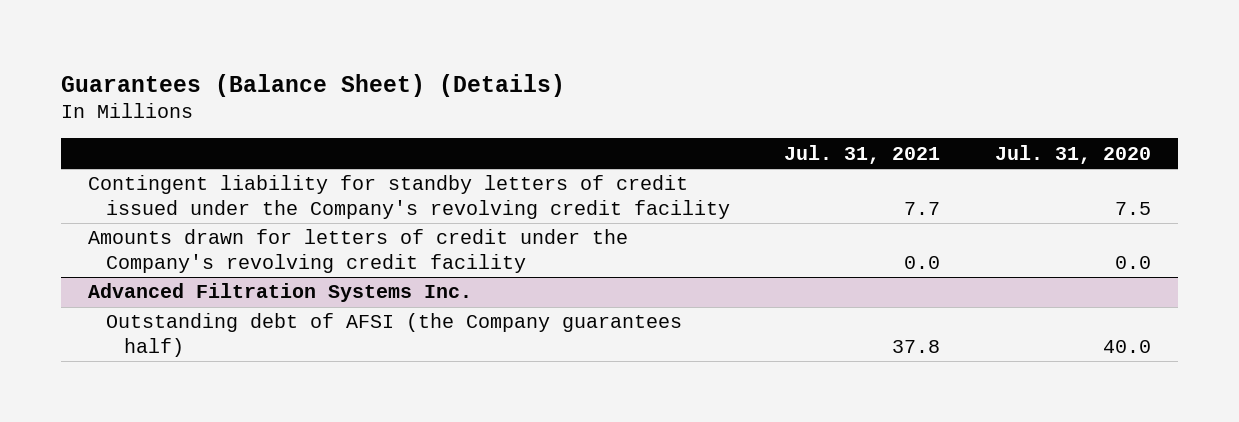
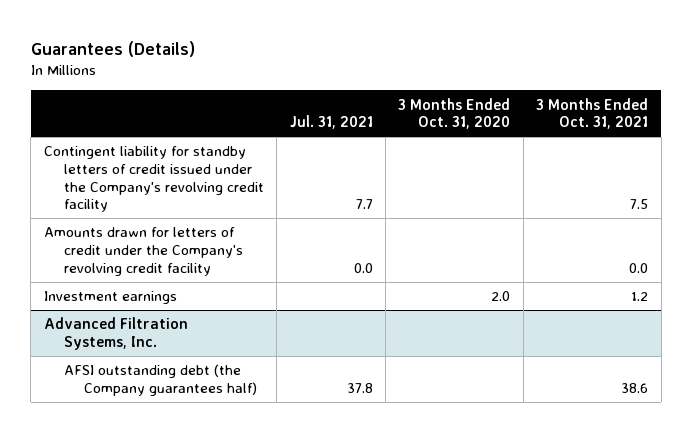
[60,73,565,97] Guarantees (Balance Sheet) (Details) -> [30,40,195,57] Guarantees (Details)
[994,144,1151,164] Jul. 31, 2020 -> none
none -> [398,97,511,130] 3 Months Ended Oct. 31, 2020
none -> [536,97,649,130] 3 Months Ended Oct. 31, 2021
none -> [43,291,177,305] Investment earnings
[88,283,473,303] Advanced Filtration Systems Inc. -> [43,317,188,350] Advanced Filtration Systems, Inc.
[106,313,683,357] Outstanding debt of AFSI (the Company guarantees half) -> [63,364,257,396] AFSI outstanding debt (the Company guarantees half)

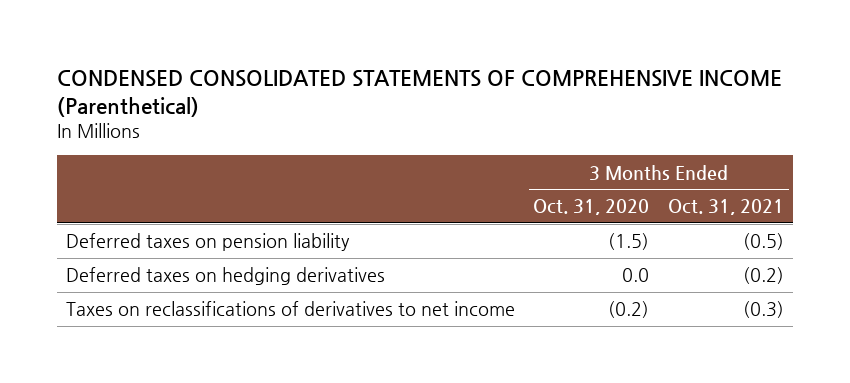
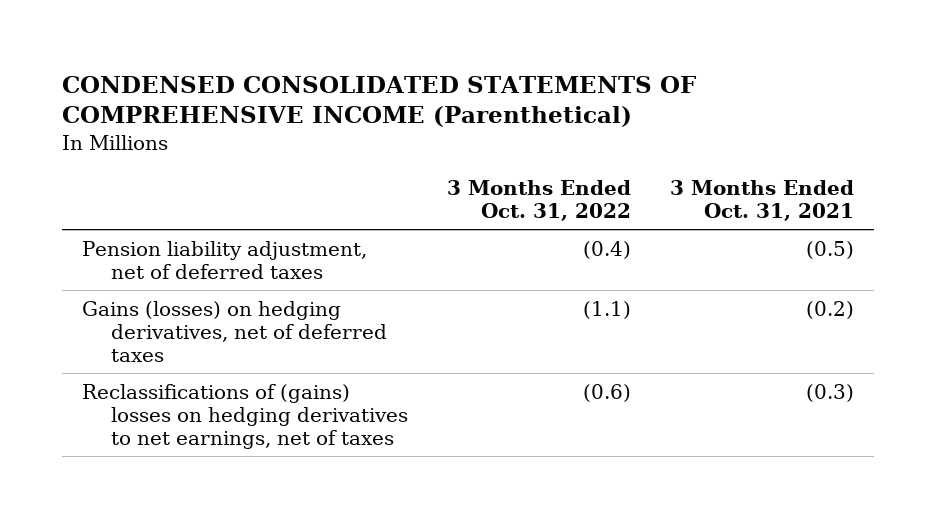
[533,199,650,216] Oct. 31, 2020 -> none
none -> [447,179,632,222] 3 Months Ended Oct. 31, 2022
[66,233,351,252] Deferred taxes on pension liability -> [81,240,367,279] Pension liability adjustment, net of deferred taxes
[66,267,386,286] Deferred taxes on hedging derivatives -> [81,300,388,363] Gains (losses) on hedging derivatives, net of deferred taxes
[66,301,516,317] Taxes on reclassifications of derivatives to net income -> [81,383,409,450] Reclassifications of (gains) losses on hedging derivatives to net earnings, net of taxes

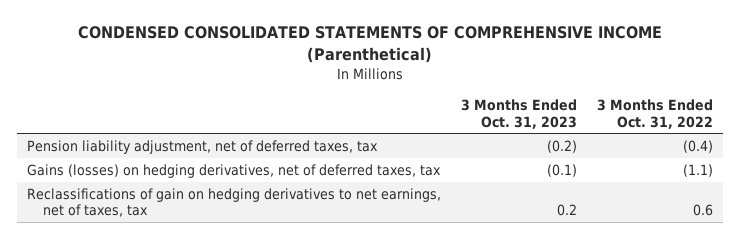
[670,179,855,222] 3 Months Ended Oct. 31, 2021 -> none
none -> [460,98,577,129] 3 Months Ended Oct. 31, 2023
[81,240,367,279] Pension liability adjustment, net of deferred taxes -> [26,139,378,154] Pension liability adjustment, net of deferred taxes, tax
[81,300,388,363] Gains (losses) on hedging derivatives, net of deferred taxes -> [26,163,441,178] Gains (losses) on hedging derivatives, net of deferred taxes, tax
[81,383,409,450] Reclassifications of (gains) losses on hedging derivatives to net earnings, net of taxes -> [26,187,441,218] Reclassifications of gain on hedging derivatives to net earnings, net of taxes, tax
[583,383,632,402] (0.6) -> [692,204,713,217] 0.6

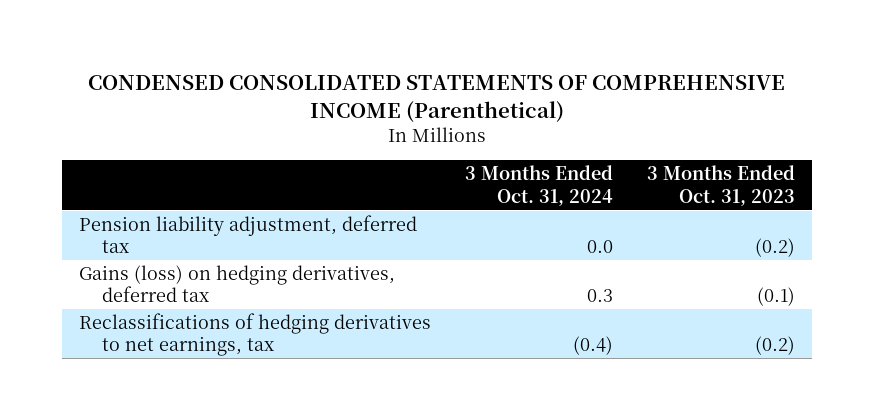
[596,98,713,129] 3 Months Ended Oct. 31, 2022 -> none
none -> [464,165,613,206] 3 Months Ended Oct. 31, 2024
[26,139,378,154] Pension liability adjustment, net of deferred taxes, tax -> [79,214,418,254] Pension liability adjustment, deferred tax
[26,163,441,178] Gains (losses) on hedging derivatives, net of deferred taxes, tax -> [79,264,396,303] Gains (loss) on hedging derivatives, deferred tax
[26,187,441,218] Reclassifications of gain on hedging derivatives to net earnings, net of taxes, tax -> [79,312,432,357] Reclassifications of hedging derivatives to net earnings, tax
[556,204,577,217] 0.2 -> [754,336,795,356] (0.2)

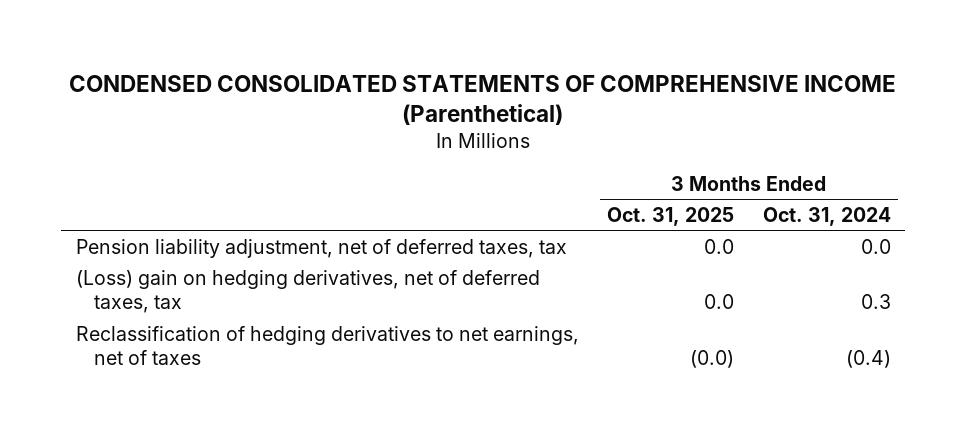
[646,165,795,206] 3 Months Ended Oct. 31, 2023 -> none
none -> [607,206,735,226] Oct. 31, 2025
[79,214,418,254] Pension liability adjustment, deferred tax -> [75,238,567,258] Pension liability adjustment, net of deferred taxes, tax
[79,264,396,303] Gains (loss) on hedging derivatives, deferred tax -> [75,269,540,314] (Loss) gain on hedging derivatives, net of deferred taxes, tax
[79,312,432,357] Reclassifications of hedging derivatives to net earnings, tax -> [75,325,579,366] Reclassification of hedging derivatives to net earnings, net of taxes

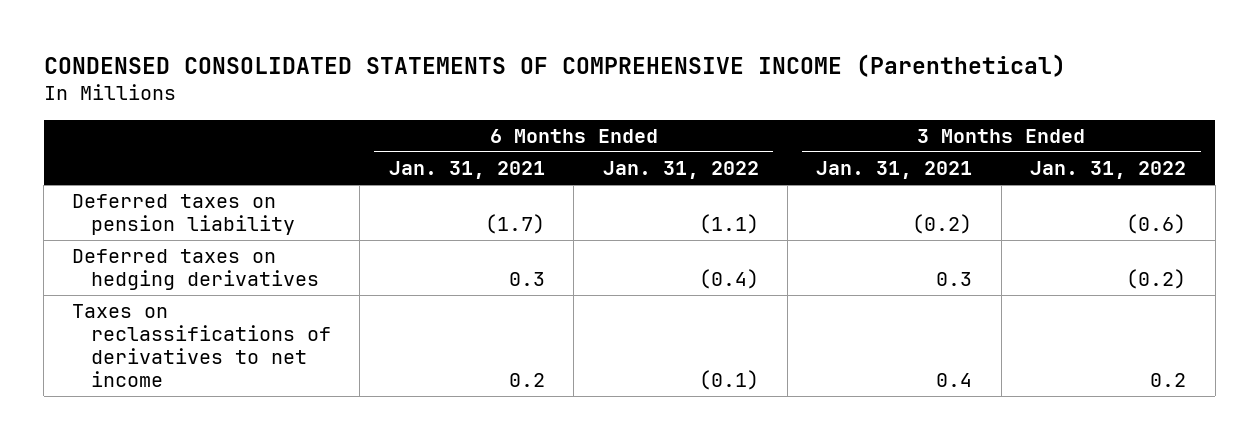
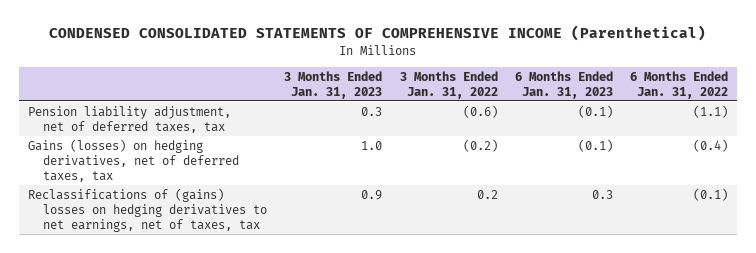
[388,161,545,180] Jan. 31, 2021 -> none
[816,161,973,180] Jan. 31, 2021 -> none
none -> [284,70,383,99] 3 Months Ended Jan. 31, 2023
none -> [515,70,614,99] 6 Months Ended Jan. 31, 2023
[72,194,295,236] Deferred taxes on pension liability -> [27,105,231,133] Pension liability adjustment, net of deferred taxes, tax
[72,249,319,291] Deferred taxes on hedging derivatives -> [27,138,240,182] Gains (losses) on hedging derivatives, net of deferred taxes, tax
[72,304,331,387] Taxes on reclassifications of derivatives to net income -> [27,187,268,232] Reclassifications of (gains) losses on hedging derivatives to net earnings, net of taxes, tax

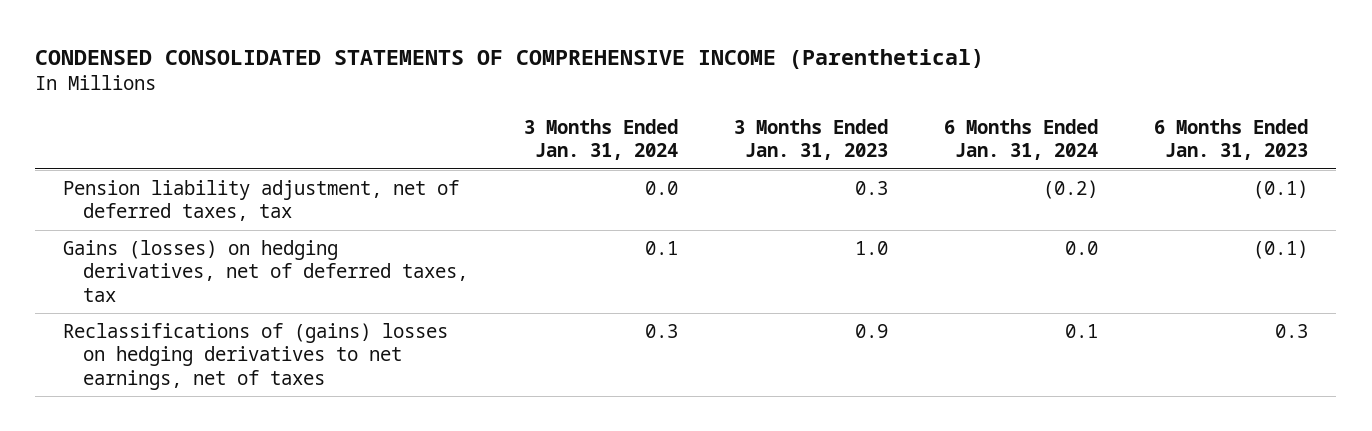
[399,70,498,99] 3 Months Ended Jan. 31, 2022 -> none
[630,70,729,99] 6 Months Ended Jan. 31, 2022 -> none
none -> [524,118,679,161] 3 Months Ended Jan. 31, 2024
none -> [944,118,1099,161] 6 Months Ended Jan. 31, 2024
[27,187,268,232] Reclassifications of (gains) losses on hedging derivatives to net earnings, net of taxes, tax -> [63,322,449,390] Reclassifications of (gains) losses on hedging derivatives to net earnings, net of taxes

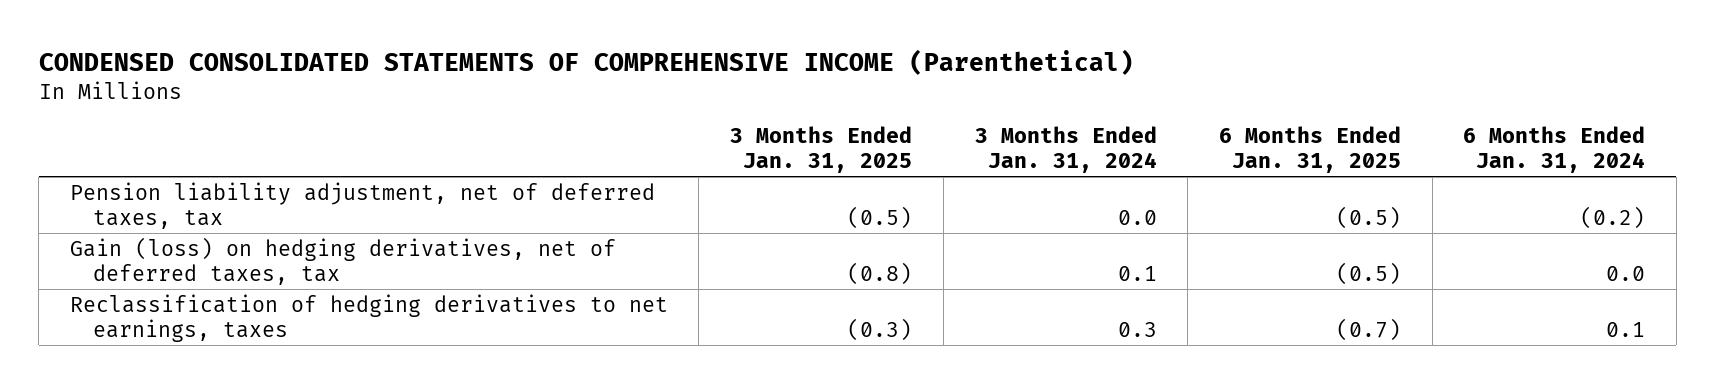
[734,118,889,161] 3 Months Ended Jan. 31, 2023 -> none
[1154,118,1309,161] 6 Months Ended Jan. 31, 2023 -> none
none -> [730,126,913,173] 3 Months Ended Jan. 31, 2025
none -> [1218,126,1401,173] 6 Months Ended Jan. 31, 2025
[63,239,468,302] Gains (losses) on hedging derivatives, net of deferred taxes, tax -> [69,237,616,285] Gain (loss) on hedging derivatives, net of deferred taxes, tax
[63,322,449,390] Reclassifications of (gains) losses on hedging derivatives to net earnings, net of taxes -> [69,294,668,342] Reclassification of hedging derivatives to net earnings, taxes

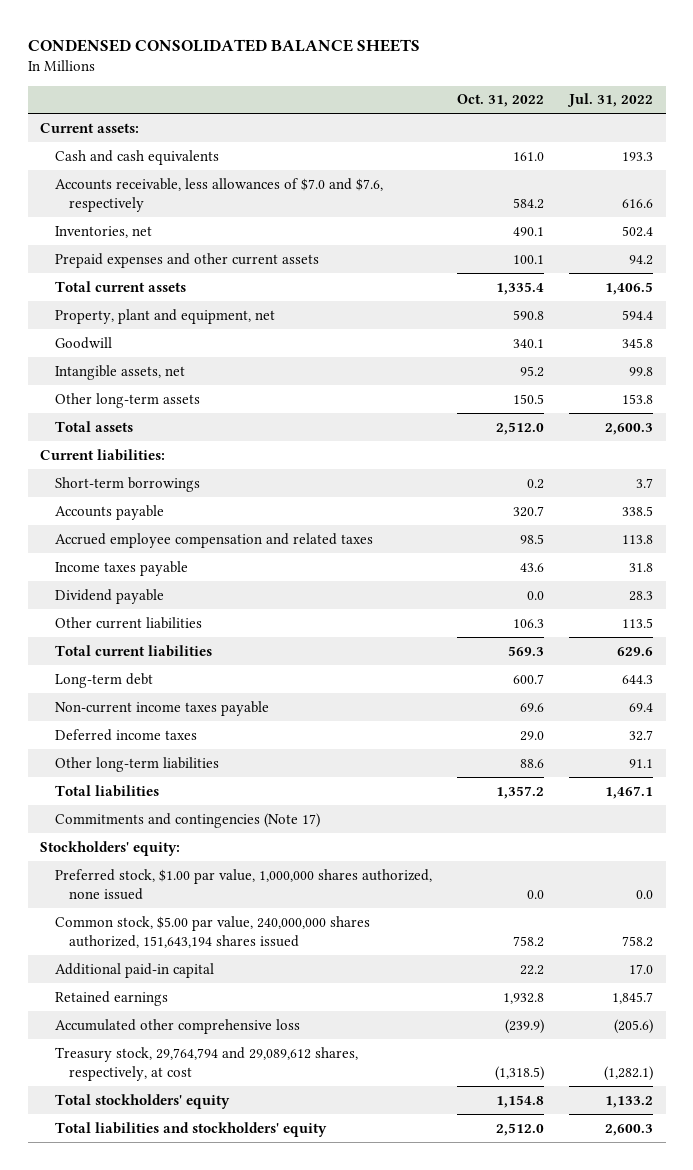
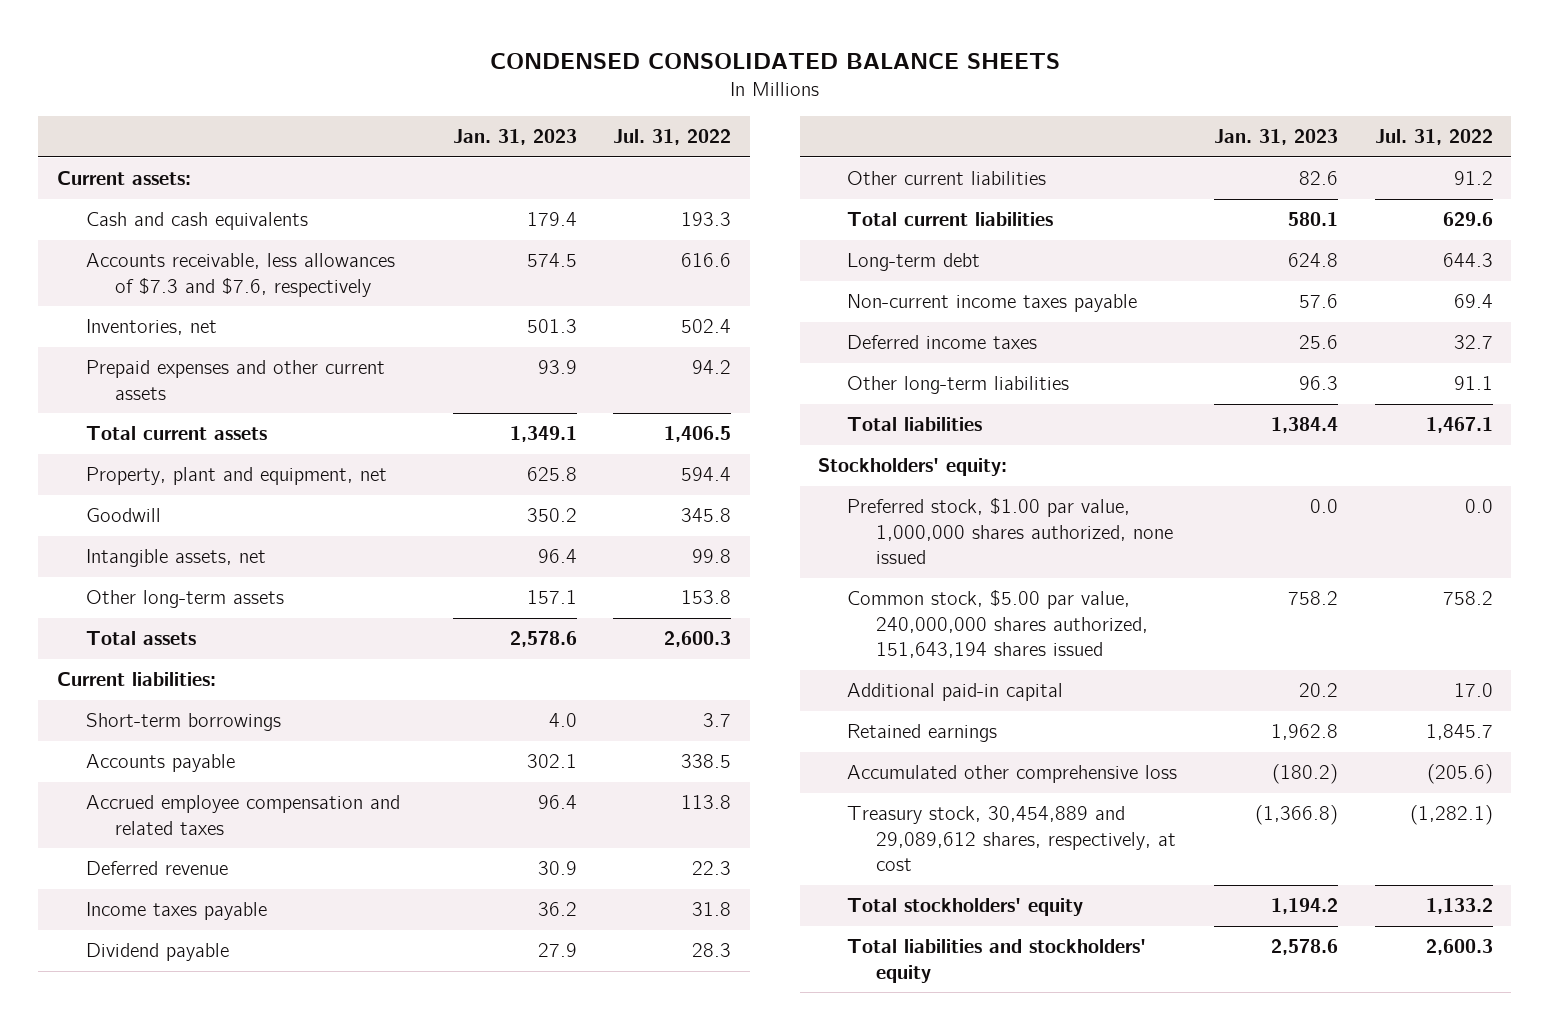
[456,94,544,108] Oct. 31, 2022 -> none
none -> [452,129,577,146] Jan. 31, 2023
[54,177,383,212] Accounts receivable, less allowances of $7.0 and $7.6, respectively -> [85,253,395,297] Accounts receivable, less allowances of $7.3 and $7.6, respectively
none -> [85,861,228,876] Deferred revenue
[622,617,654,628] 113.5 -> [1453,171,1493,186] 91.2
[54,812,320,828] Commitments and contingencies (Note 17) -> none
[54,1046,358,1081] Treasury stock, 29,764,794 and 29,089,612 shares, respectively, at cost -> [847,806,1177,872] Treasury stock, 30,454,889 and 29,089,612 shares, respectively, at cost

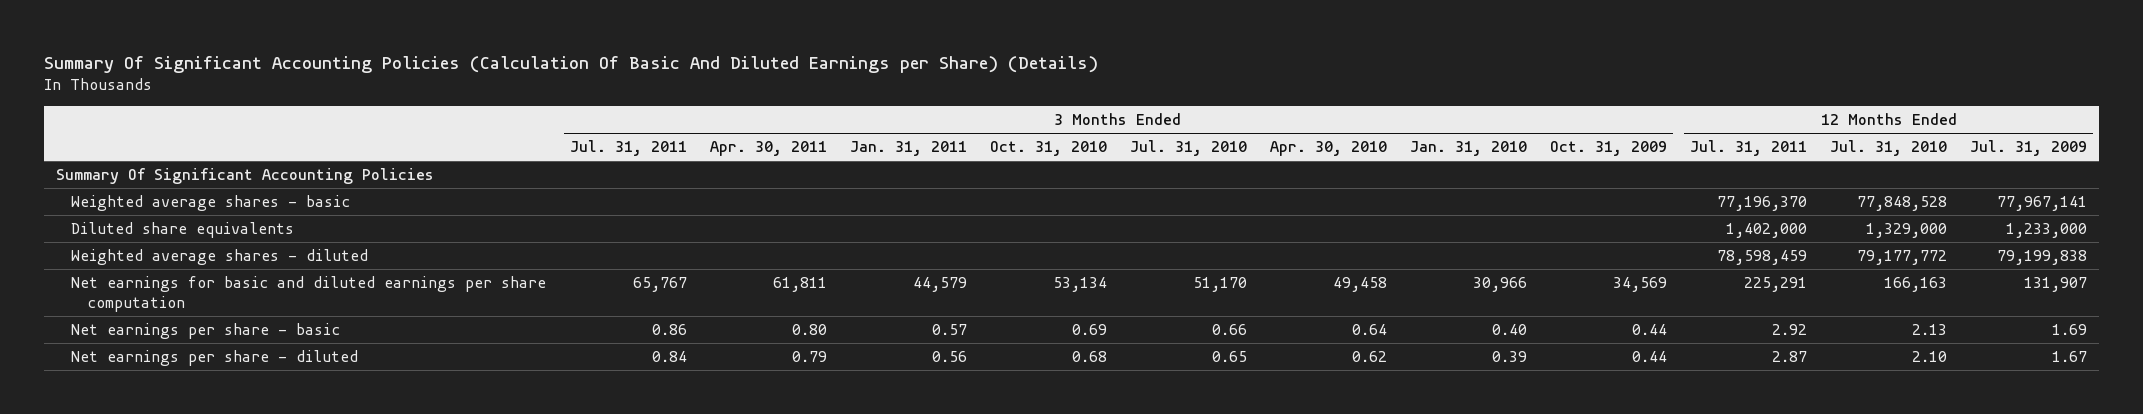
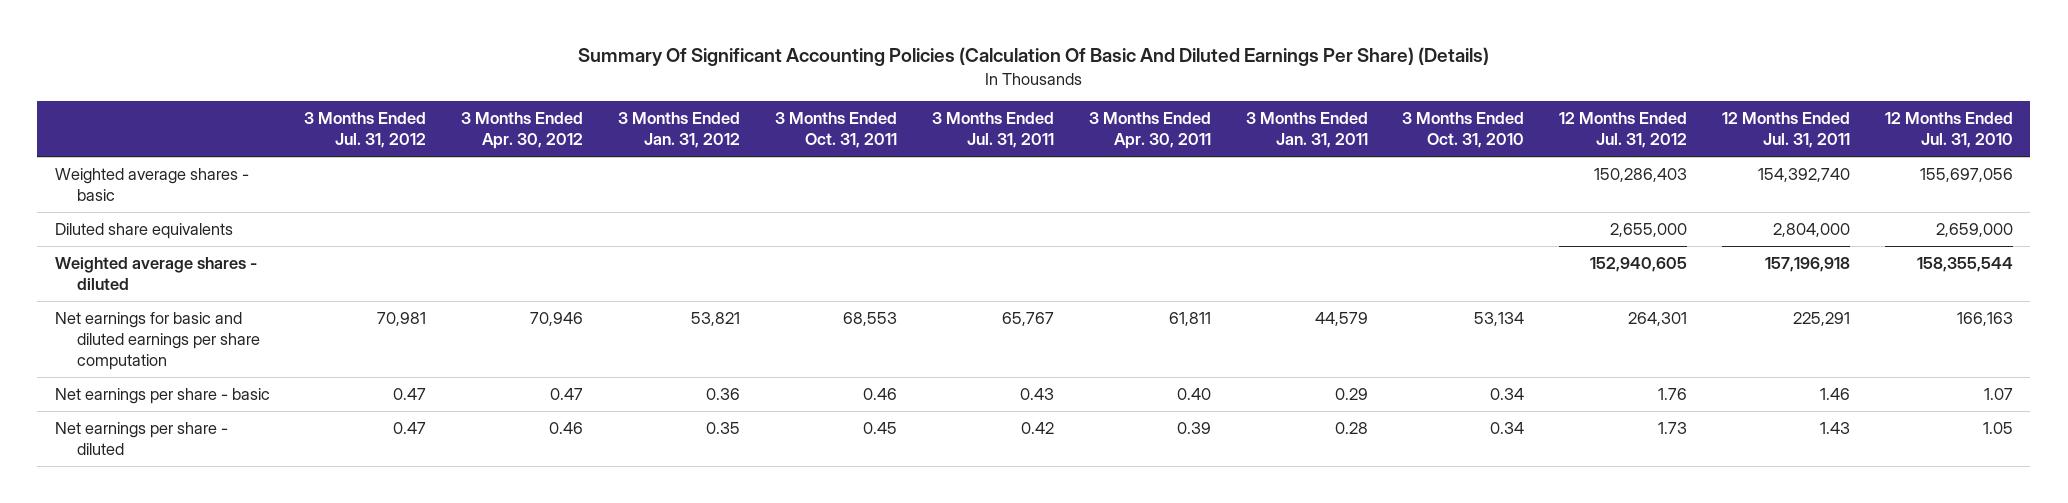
[44,55,1099,73] Summary Of Significant Accounting Policies (Calculation Of Basic And Diluted Earnings per Share) (Details) -> [577,47,1489,67] Summary Of Significant Accounting Policies (Calculation Of Basic And Diluted Earnings Per Share) (Details)
[1129,140,1247,157] Jul. 31, 2010 -> none
[1269,141,1387,157] Apr. 30, 2010 -> none
[1409,141,1527,157] Jan. 31, 2010 -> none
[1549,141,1667,157] Oct. 31, 2009 -> none
[1970,140,2088,157] Jul. 31, 2009 -> none
none -> [304,111,427,149] 3 Months Ended Jul. 31, 2012
none -> [461,111,584,150] 3 Months Ended Apr. 30, 2012
none -> [618,111,741,149] 3 Months Ended Jan. 31, 2012
none -> [774,111,897,149] 3 Months Ended Oct. 31, 2011
none -> [1559,111,1688,149] 12 Months Ended Jul. 31, 2012
[55,168,434,185] Summary Of Significant Accounting Policies -> none
[1716,196,1807,212] 77,196,370 -> [1758,167,1851,182] 154,392,740
[1857,196,1948,212] 77,848,528 -> [1920,167,2014,182] 155,697,056
[1725,223,1807,239] 1,402,000 -> [1773,222,1851,237] 2,804,000
[1866,223,1948,239] 1,329,000 -> [1936,222,2014,237] 2,659,000
[1716,250,1807,266] 78,598,459 -> [1765,256,1851,272] 157,196,918
[1857,250,1948,266] 79,177,772 -> [1917,256,2014,272] 158,355,544
[651,324,687,336] 0.86 -> [1019,387,1054,400] 0.43
[791,324,827,336] 0.80 -> [1176,387,1211,400] 0.40
[931,324,967,336] 0.57 -> [1334,387,1368,400] 0.29
[1071,324,1107,336] 0.69 -> [1490,387,1525,400] 0.34
[1771,324,1807,336] 2.92 -> [1820,387,1851,400] 1.46
[1912,324,1948,336] 2.13 -> [1984,387,2014,400] 1.07
[651,351,687,363] 0.84 -> [1020,421,1054,434] 0.42
[791,351,827,363] 0.79 -> [1176,421,1211,434] 0.39
[931,351,967,363] 0.56 -> [1334,421,1368,434] 0.28
[1071,351,1107,363] 0.68 -> [1490,421,1525,434] 0.34
[1771,351,1807,363] 2.87 -> [1820,421,1851,434] 1.43
[1912,351,1948,363] 2.10 -> [1983,421,2014,434] 1.05

